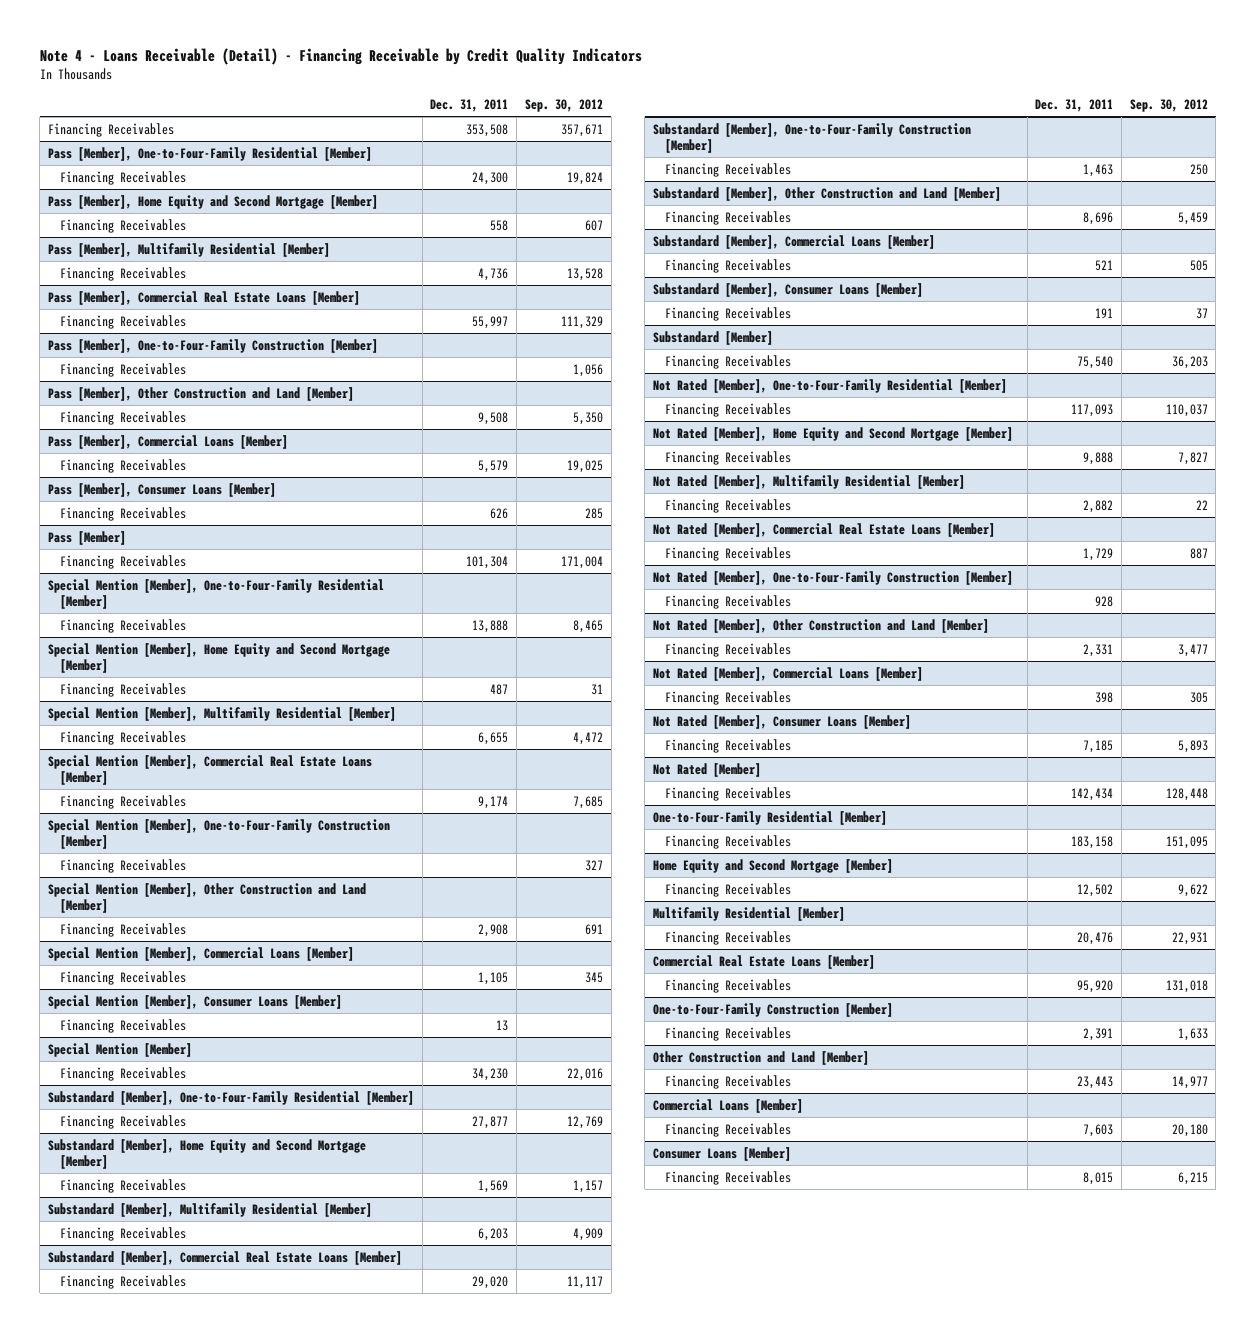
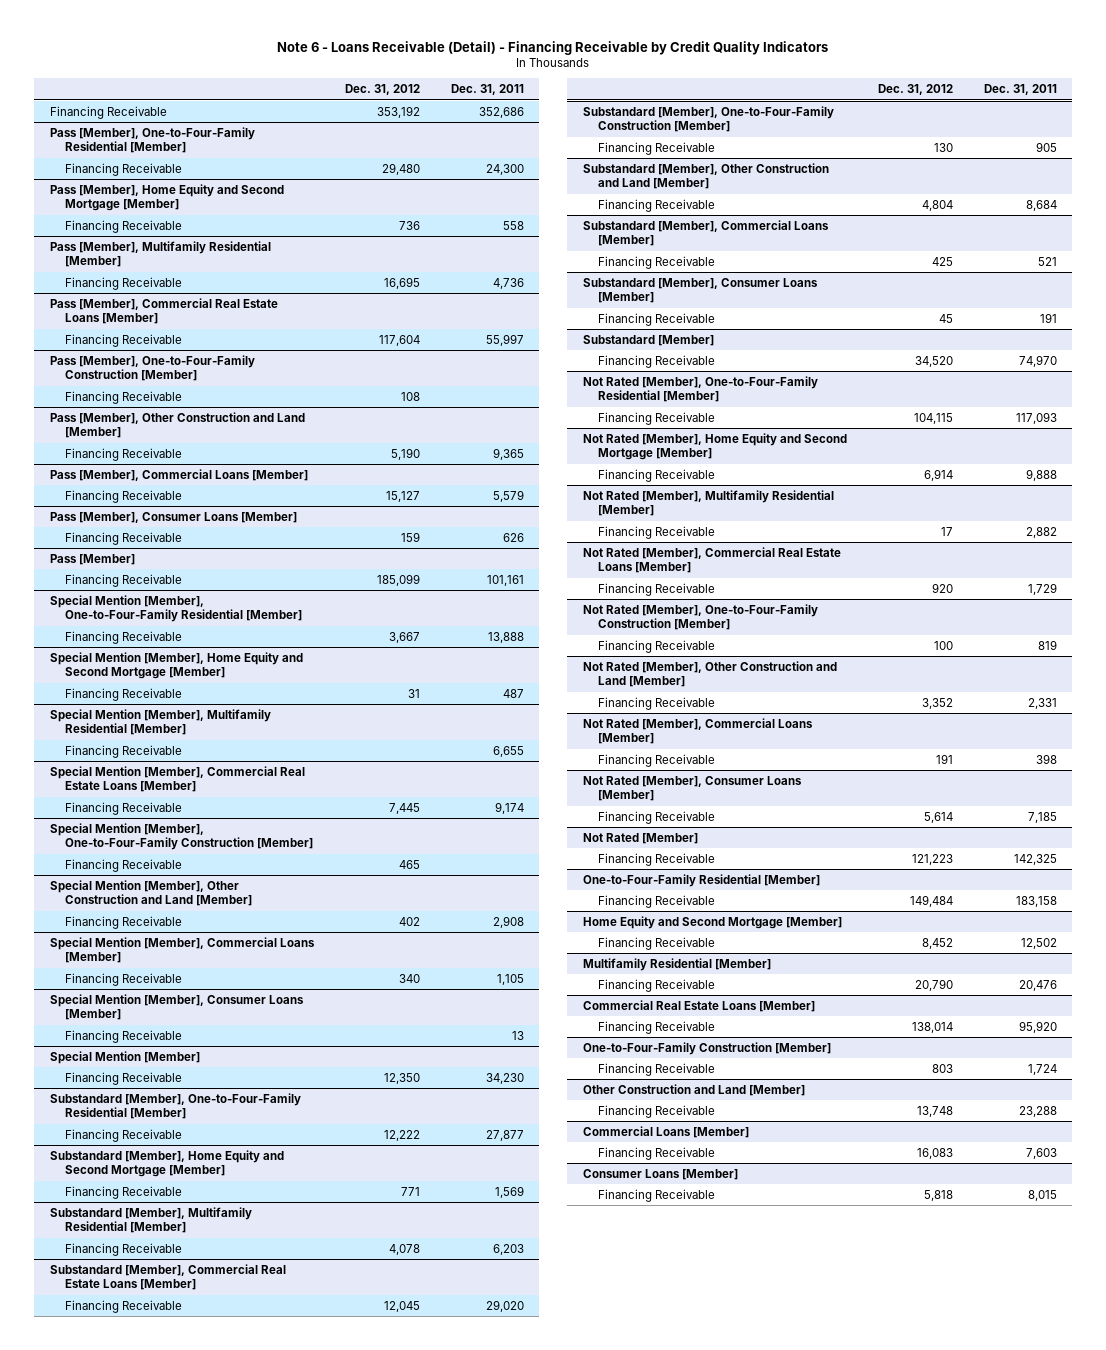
[39,47,642,65] Note 4 - Loans Receivable (Detail) - Financing Receivable by Credit Quality Indicators -> [277,40,829,55] Note 6 - Loans Receivable (Detail) - Financing Receivable by Credit Quality Indicators
[524,99,603,113] Sep. 30, 2012 -> none
none -> [344,84,420,96] Dec. 31, 2012
[48,122,175,137] Financing Receivables -> [49,105,167,119] Financing Receivable
[466,123,509,137] 353,508 -> [478,106,524,118] 352,686
[60,170,187,185] Financing Receivables -> [65,162,183,176] Financing Receivable
[60,218,187,233] Financing Receivables -> [65,219,183,233] Financing Receivable
[60,266,187,281] Financing Receivables -> [65,276,183,290] Financing Receivable
[60,314,187,329] Financing Receivables -> [65,333,183,347] Financing Receivable
[60,362,187,377] Financing Receivables -> [65,390,183,404] Financing Receivable
[60,410,187,425] Financing Receivables -> [65,447,183,461] Financing Receivable
[478,411,509,425] 9,508 -> [492,447,524,460] 9,365
[60,458,187,473] Financing Receivables -> [65,489,183,503] Financing Receivable
[60,506,187,521] Financing Receivables -> [65,531,183,545] Financing Receivable
[60,554,187,569] Financing Receivables -> [65,573,183,587] Financing Receivable
[466,555,509,569] 101,304 -> [486,574,524,586] 101,161
[60,618,187,633] Financing Receivables -> [65,630,183,644] Financing Receivable
[60,682,187,697] Financing Receivables -> [65,687,183,701] Financing Receivable
[60,730,187,745] Financing Receivables -> [65,744,183,758] Financing Receivable
[60,794,187,809] Financing Receivables -> [65,801,183,815] Financing Receivable
[60,858,187,873] Financing Receivables -> [65,858,183,872] Financing Receivable
[60,922,187,937] Financing Receivables -> [65,915,183,929] Financing Receivable
[60,970,187,985] Financing Receivables -> [65,972,183,986] Financing Receivable
[60,1018,187,1033] Financing Receivables -> [65,1029,183,1043] Financing Receivable
[60,1066,187,1081] Financing Receivables -> [65,1071,183,1085] Financing Receivable
[60,1114,187,1129] Financing Receivables -> [65,1128,183,1142] Financing Receivable
[60,1178,187,1193] Financing Receivables -> [65,1185,183,1199] Financing Receivable
[60,1226,187,1241] Financing Receivables -> [65,1242,183,1256] Financing Receivable
[60,1274,187,1289] Financing Receivables -> [65,1299,183,1313] Financing Receivable
[665,162,792,177] Financing Receivables -> [598,141,716,155] Financing Receivable
[1083,163,1114,177] 1,463 -> [1035,141,1057,152] 905
[665,210,792,225] Financing Receivables -> [598,198,716,212] Financing Receivable
[1083,211,1114,225] 8,696 -> [1025,199,1057,211] 8,684
[665,258,792,273] Financing Receivables -> [598,255,716,269] Financing Receivable
[665,306,792,321] Financing Receivables -> [598,312,716,326] Financing Receivable
[665,354,792,369] Financing Receivables -> [598,354,716,368] Financing Receivable
[1077,355,1114,369] 75,540 -> [1018,354,1057,367] 74,970
[665,402,792,417] Financing Receivables -> [598,411,716,425] Financing Receivable
[665,450,792,465] Financing Receivables -> [598,468,716,482] Financing Receivable
[665,498,792,513] Financing Receivables -> [598,525,716,539] Financing Receivable
[665,546,792,561] Financing Receivables -> [598,582,716,596] Financing Receivable
[665,594,792,609] Financing Receivables -> [598,639,716,653] Financing Receivable
[1095,595,1114,607] 928 -> [1037,639,1057,650] 819
[665,642,792,657] Financing Receivables -> [598,696,716,710] Financing Receivable
[665,690,792,705] Financing Receivables -> [598,753,716,767] Financing Receivable
[665,738,792,753] Financing Receivables -> [598,810,716,824] Financing Receivable
[665,786,792,801] Financing Receivables -> [598,852,716,866] Financing Receivable
[1071,787,1114,801] 142,434 -> [1013,853,1057,865] 142,325
[665,834,792,849] Financing Receivables -> [598,894,716,908] Financing Receivable
[665,882,792,897] Financing Receivables -> [598,936,716,950] Financing Receivable
[665,930,792,945] Financing Receivables -> [598,978,716,992] Financing Receivable
[665,978,792,993] Financing Receivables -> [598,1020,716,1034] Financing Receivable
[665,1026,792,1041] Financing Receivables -> [598,1062,716,1076] Financing Receivable
[1083,1027,1114,1041] 2,391 -> [1027,1063,1057,1075] 1,724
[665,1074,792,1089] Financing Receivables -> [598,1104,716,1118] Financing Receivable
[1077,1075,1114,1089] 23,443 -> [1018,1105,1057,1117] 23,288
[665,1122,792,1137] Financing Receivables -> [598,1146,716,1160] Financing Receivable
[665,1170,792,1185] Financing Receivables -> [598,1188,716,1202] Financing Receivable

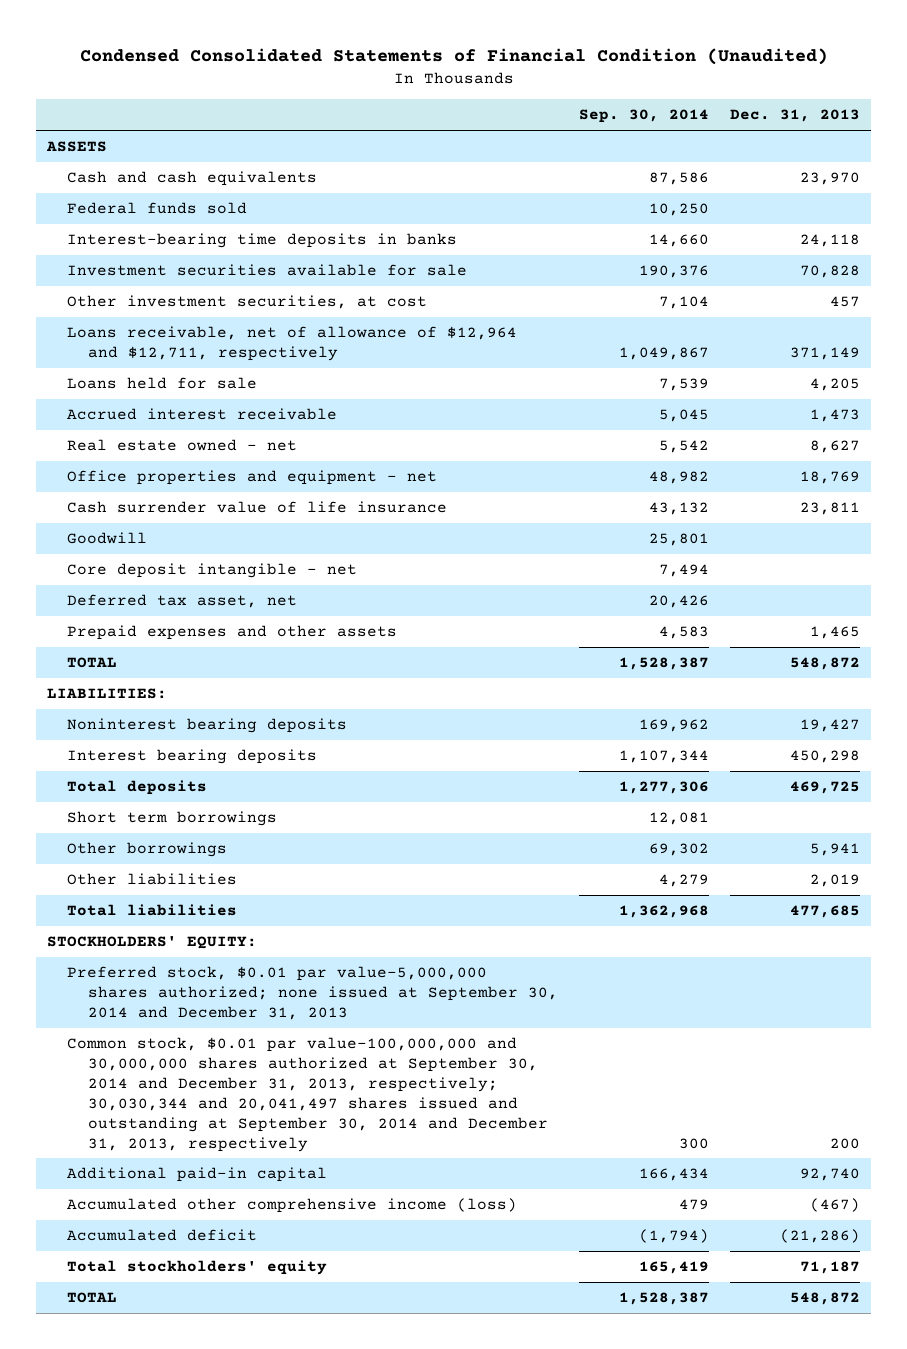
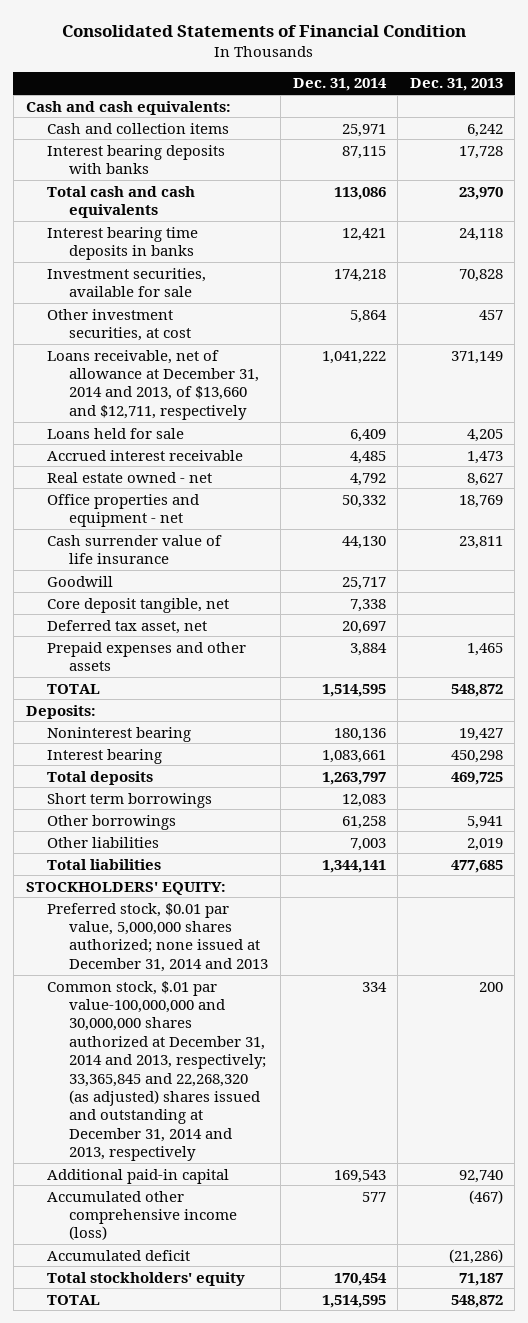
[79,48,828,66] Condensed Consolidated Statements of Financial Condition (Unaudited) -> [62,24,467,37] Consolidated Statements of Financial Condition
[579,109,710,124] Sep. 30, 2014 -> none
none -> [292,78,387,92] Dec. 31, 2014
[45,141,107,153] ASSETS -> none
[67,202,248,215] Federal funds sold -> none
none -> [25,100,231,115] Cash and cash equivalents:
none -> [47,122,230,134] Cash and collection items
none -> [47,144,226,174] Interest bearing deposits with banks
[67,171,318,187] Cash and cash equivalents -> [47,185,196,218] Total cash and cash equivalents
[67,233,458,249] Interest-bearing time deposits in banks -> [47,226,199,260] Interest bearing time deposits in banks
[67,264,468,277] Investment securities available for sale -> [47,267,207,297] Investment securities, available for sale
[67,326,518,362] Loans receivable, net of allowance of $12,964 and $12,711, respectively -> [47,349,260,420] Loans receivable, net of allowance at December 31, 2014 and 2013, of $13,660 and $12,711, respectively
[67,563,358,579] Core deposit intangible - net -> [47,597,230,613] Core deposit tangible, net
[46,688,167,700] LIABILITIES: -> none
none -> [25,704,96,719] Deposits:
[67,718,348,734] Noninterest bearing deposits -> [47,726,192,742] Noninterest bearing
[67,749,318,765] Interest bearing deposits -> [47,748,163,764] Interest bearing
[67,966,558,1020] Preferred stock, $0.01 par value-5,000,000 shares authorized; none issued at September 30, 2014 and December 31, 2013 -> [47,902,269,972] Preferred stock, $0.01 par value, 5,000,000 shares authorized; none issued at December 31, 2014 and 2013
[67,1037,548,1152] Common stock, $0.01 par value-100,000,000 and 30,000,000 shares authorized at September 30, 2014 and December 31, 2013, respectively; 30,030,344 and 20,041,497 shares issued and outstanding at September 30, 2014 and December 31, 2013, respectively -> [47,980,267,1162] Common stock, $.01 par value-100,000,000 and 30,000,000 shares authorized at December 31, 2014 and 2013, respectively; 33,365,845 and 22,268,320 (as adjusted) shares issued and outstanding at December 31, 2014 and 2013, respectively

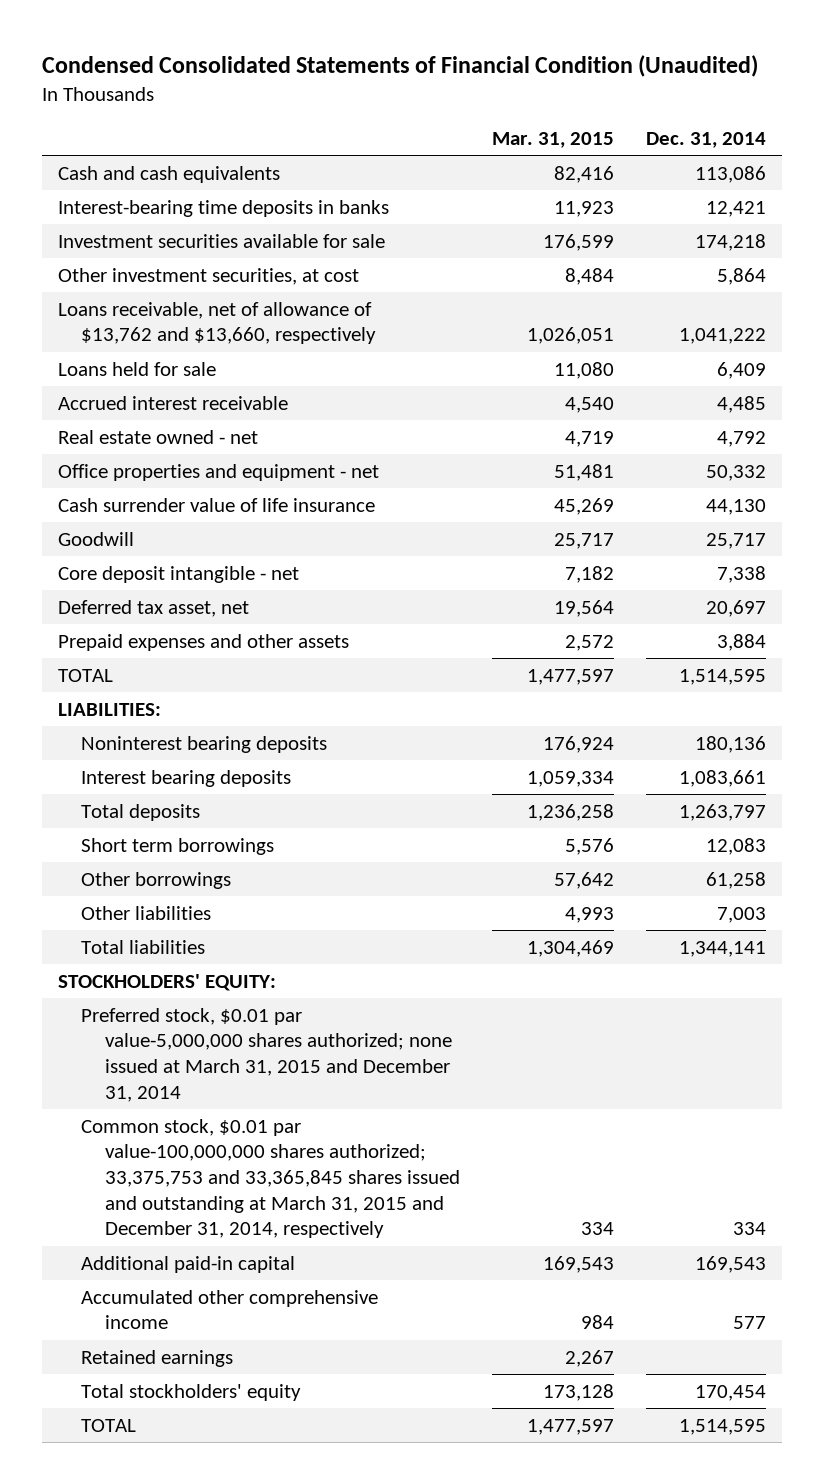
[62,24,467,37] Consolidated Statements of Financial Condition -> [41,55,758,78] Condensed Consolidated Statements of Financial Condition (Unaudited)
[409,78,503,92] Dec. 31, 2013 -> none
none -> [492,131,615,148] Mar. 31, 2015
[25,100,231,115] Cash and cash equivalents: -> none
[47,122,230,134] Cash and collection items -> none
[47,144,226,174] Interest bearing deposits with banks -> none
[47,185,196,218] Total cash and cash equivalents -> [57,165,280,183] Cash and cash equivalents
[47,226,199,260] Interest bearing time deposits in banks -> [57,199,389,217] Interest-bearing time deposits in banks
[47,267,207,297] Investment securities, available for sale -> [57,233,385,248] Investment securities available for sale
[47,349,260,420] Loans receivable, net of allowance at December 31, 2014 and 2013, of $13,660 and $12,711, respectively -> [57,301,377,345] Loans receivable, net of allowance of $13,762 and $13,660, respectively
[47,597,230,613] Core deposit tangible, net -> [57,565,299,583] Core deposit intangible - net
[25,704,96,719] Deposits: -> none
none -> [57,702,161,716] LIABILITIES:
[47,726,192,742] Noninterest bearing -> [81,735,328,753] Noninterest bearing deposits
[47,748,163,764] Interest bearing -> [81,769,292,787] Interest bearing deposits
[47,902,269,972] Preferred stock, $0.01 par value, 5,000,000 shares authorized; none issued at December 31, 2014 and 2013 -> [81,1007,452,1102] Preferred stock, $0.01 par value-5,000,000 shares authorized; none issued at March 31, 2015 and December 31, 2014
[47,980,267,1162] Common stock, $.01 par value-100,000,000 and 30,000,000 shares authorized at December 31, 2014 and 2013, respectively; 33,365,845 and 22,268,320 (as adjusted) shares issued and outstanding at December 31, 2014 and 2013, respectively -> [81,1118,460,1239] Common stock, $0.01 par value-100,000,000 shares authorized; 33,375,753 and 33,365,845 shares issued and outstanding at March 31, 2015 and December 31, 2014, respectively
[47,1190,238,1241] Accumulated other comprehensive income (loss) -> [81,1289,379,1330] Accumulated other comprehensive income
[47,1249,191,1261] Accumulated deficit -> [81,1349,234,1367] Retained earnings

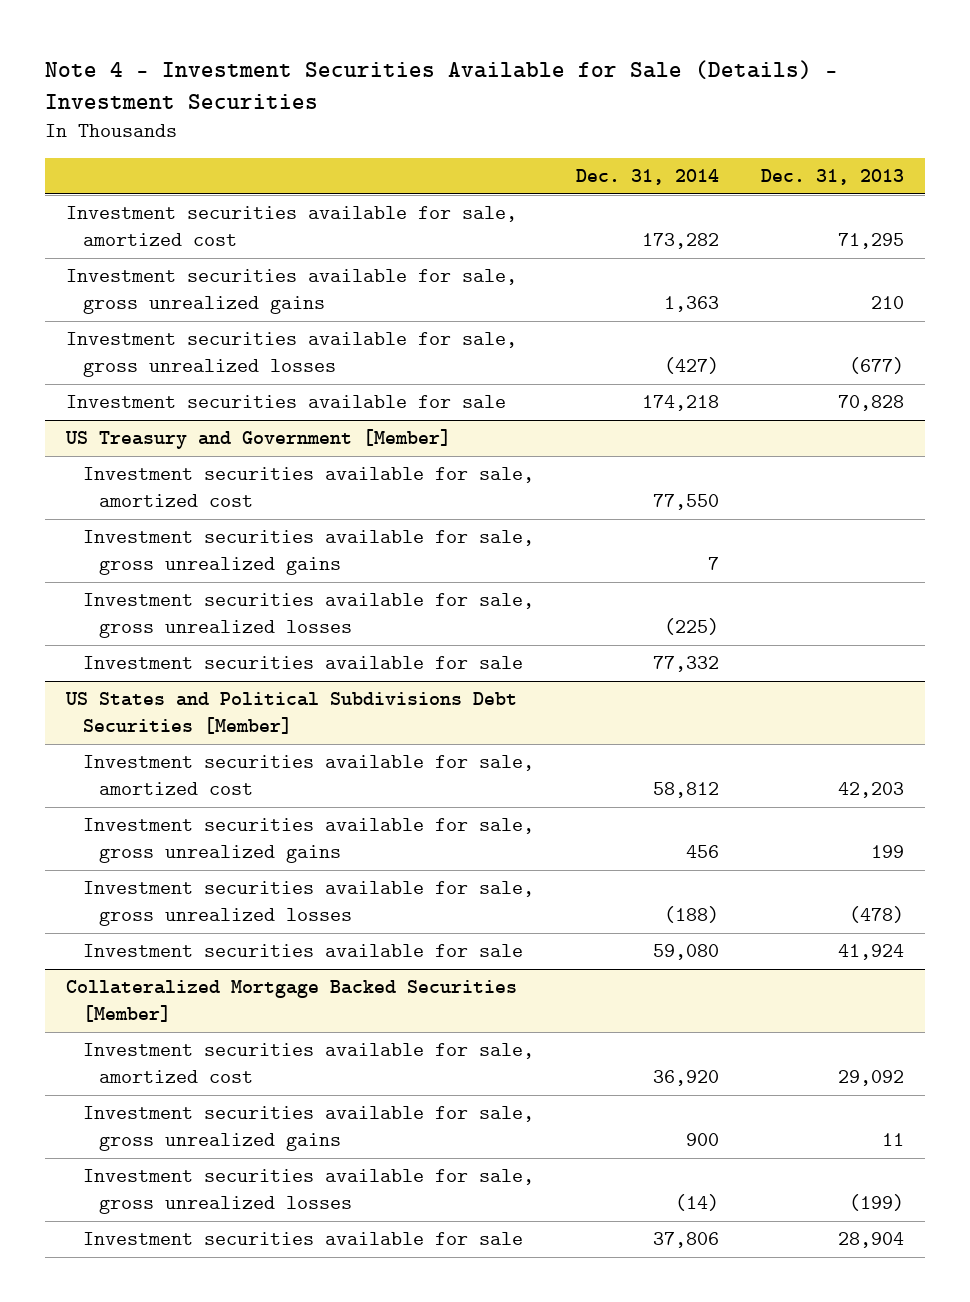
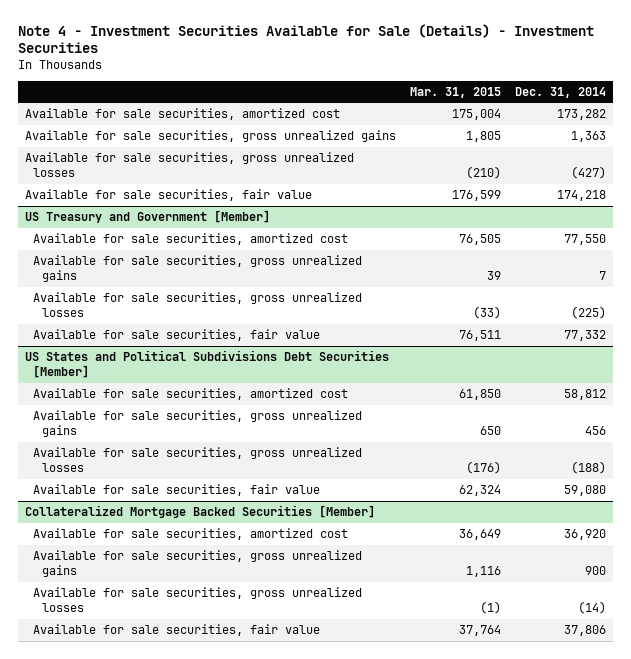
[761,168,905,185] Dec. 31, 2013 -> none
none -> [409,86,501,98] Mar. 31, 2015
[66,206,518,247] Investment securities available for sale, amortized cost -> [24,108,340,121] Available for sale securities, amortized cost
[66,269,518,315] Investment securities available for sale, gross unrealized gains -> [24,130,396,143] Available for sale securities, gross unrealized gains
[66,332,518,378] Investment securities available for sale, gross unrealized losses -> [24,152,354,178] Available for sale securities, gross unrealized losses
[66,395,507,409] Investment securities available for sale -> [24,189,312,202] Available for sale securities, fair value
[82,467,534,508] Investment securities available for sale, amortized cost -> [33,233,349,246] Available for sale securities, amortized cost
[82,530,534,576] Investment securities available for sale, gross unrealized gains -> [33,255,363,283] Available for sale securities, gross unrealized gains
[82,593,534,639] Investment securities available for sale, gross unrealized losses -> [33,292,363,318] Available for sale securities, gross unrealized losses
[82,656,523,670] Investment securities available for sale -> [33,329,321,342] Available for sale securities, fair value
[82,755,534,796] Investment securities available for sale, amortized cost -> [33,388,349,401] Available for sale securities, amortized cost
[82,818,534,864] Investment securities available for sale, gross unrealized gains -> [33,410,363,438] Available for sale securities, gross unrealized gains
[82,881,534,927] Investment securities available for sale, gross unrealized losses -> [33,447,363,473] Available for sale securities, gross unrealized losses
[82,944,523,958] Investment securities available for sale -> [33,484,321,497] Available for sale securities, fair value
[82,1043,534,1084] Investment securities available for sale, amortized cost -> [33,528,349,541] Available for sale securities, amortized cost
[82,1106,534,1152] Investment securities available for sale, gross unrealized gains -> [33,550,363,578] Available for sale securities, gross unrealized gains
[82,1169,534,1215] Investment securities available for sale, gross unrealized losses -> [33,587,363,613] Available for sale securities, gross unrealized losses
[82,1232,523,1246] Investment securities available for sale -> [33,624,321,637] Available for sale securities, fair value

